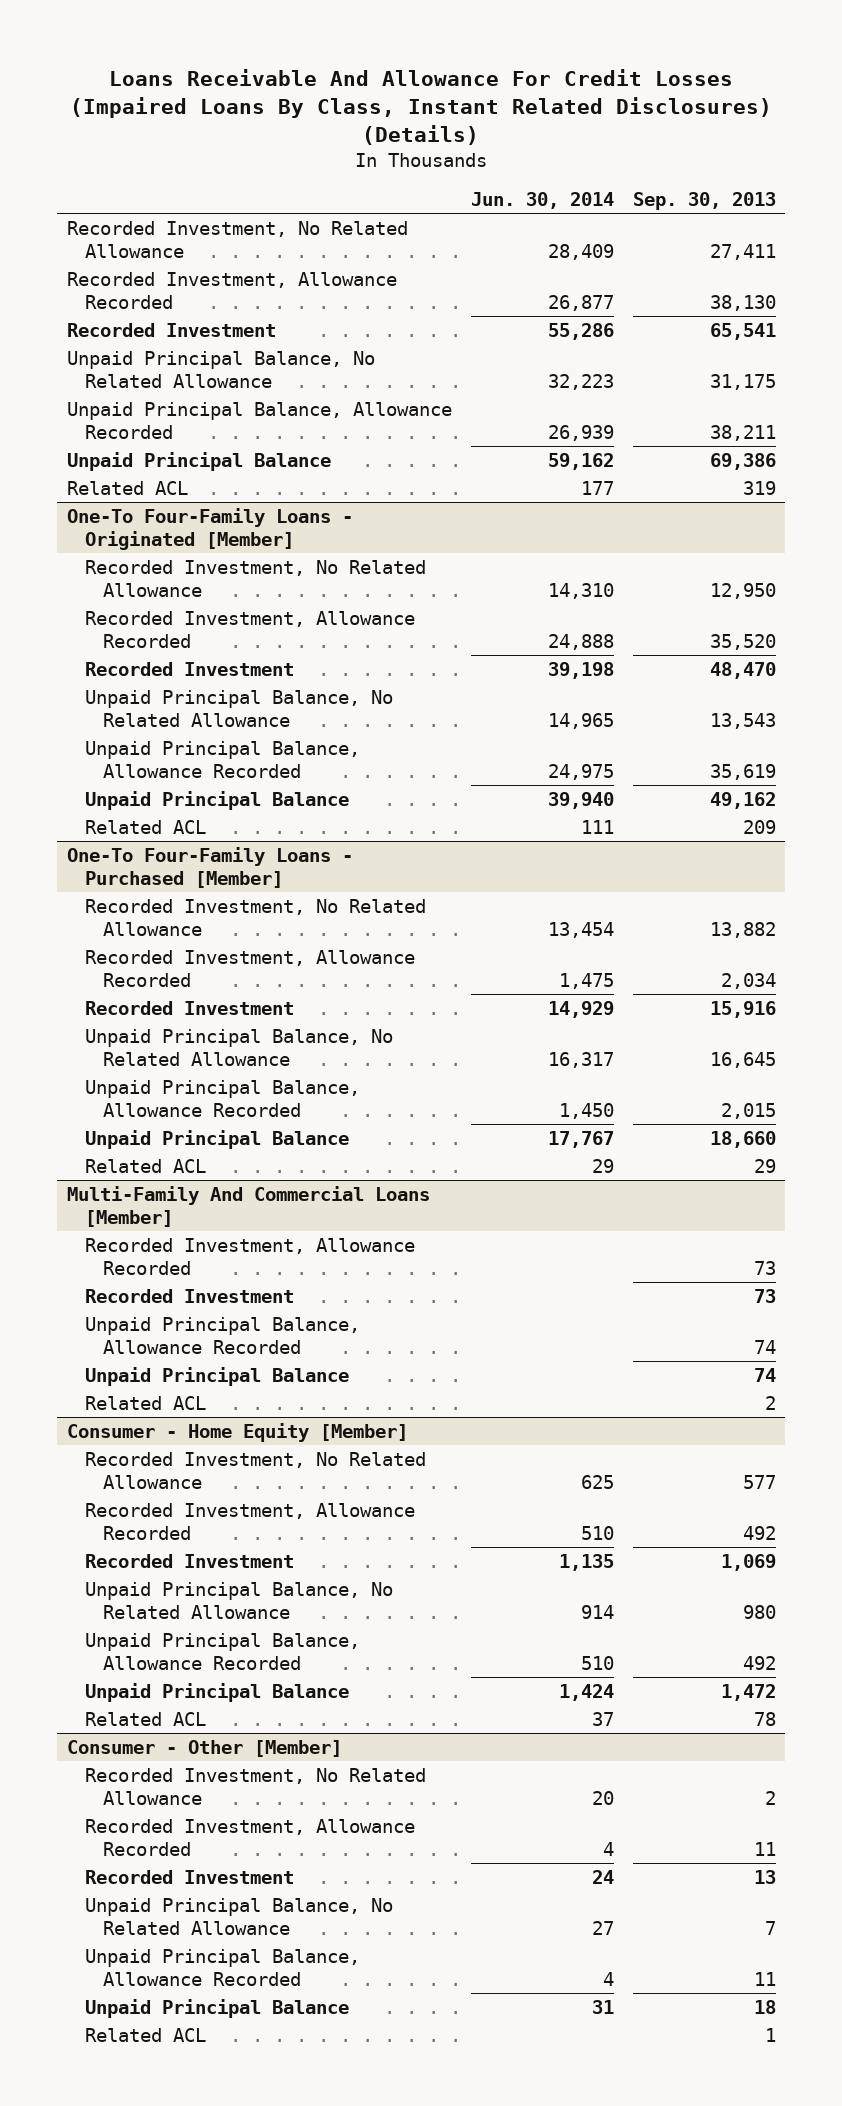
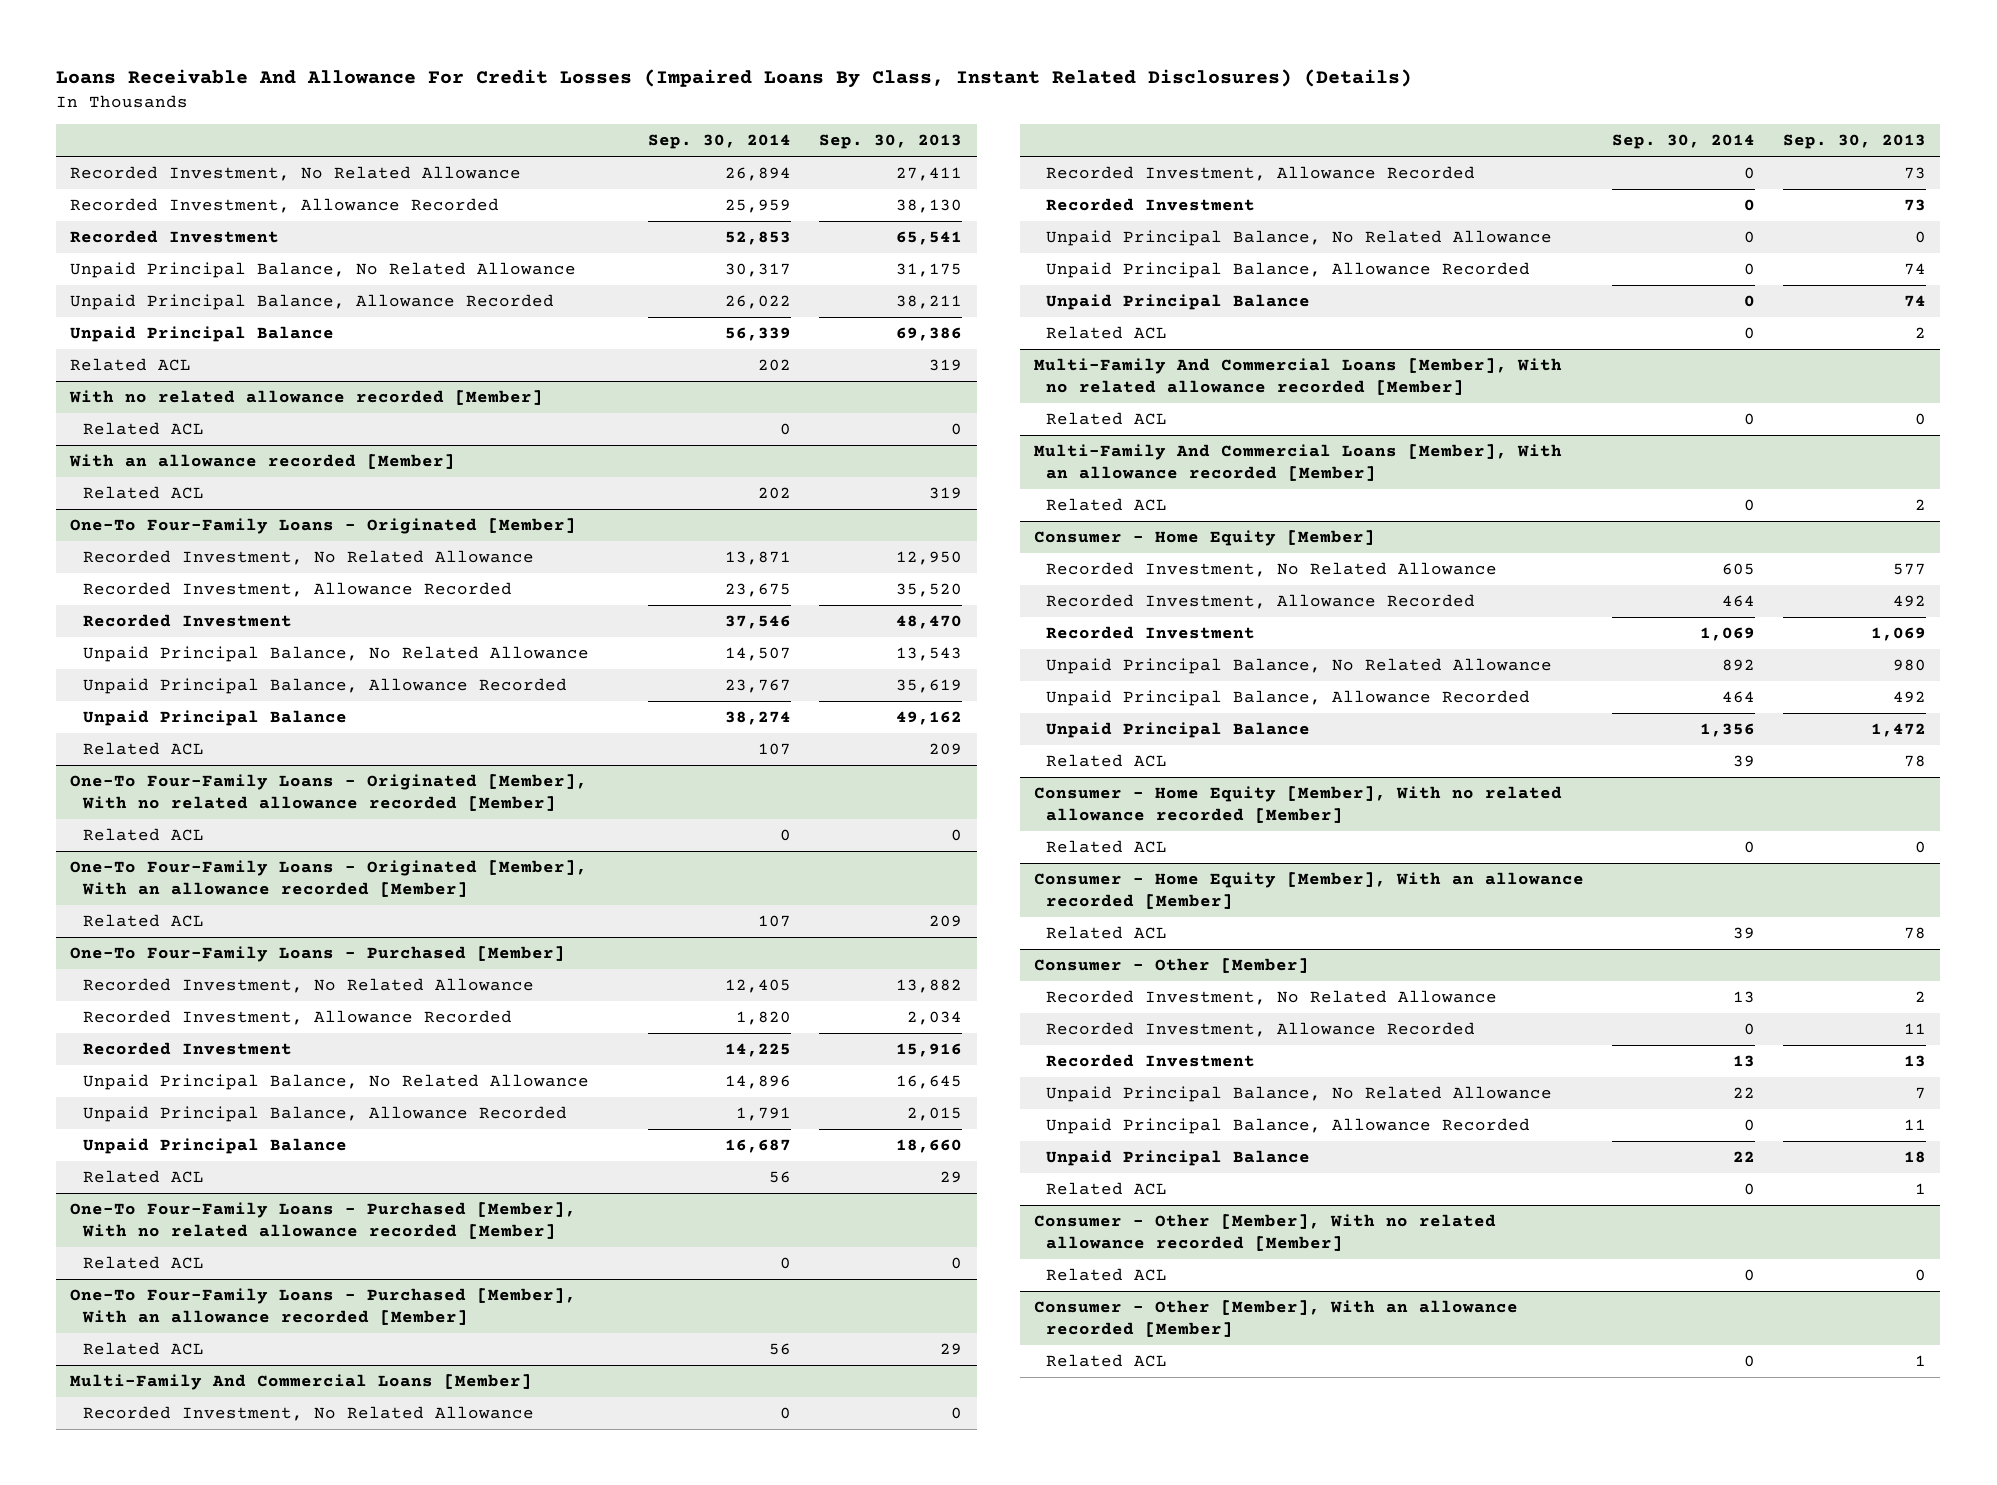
[470,192,614,210] Jun. 30, 2014 -> none
none -> [648,134,792,150] Sep. 30, 2014
none -> [69,390,544,406] With no related allowance recorded [Member]
none -> [82,422,204,436] Related ACL
none -> [69,454,456,470] With an allowance recorded [Member]
none -> [82,486,204,500] Related ACL
none -> [70,774,588,812] One-To Four-Family Loans - Originated [Member], With no related allowance recorded [Member]
none -> [82,828,204,842] Related ACL
none -> [70,860,588,898] One-To Four-Family Loans - Originated [Member], With an allowance recorded [Member]
none -> [82,914,204,928] Related ACL
none -> [70,1202,577,1240] One-To Four-Family Loans - Purchased [Member], With no related allowance recorded [Member]
none -> [82,1256,204,1270] Related ACL
none -> [70,1288,577,1326] One-To Four-Family Loans - Purchased [Member], With an allowance recorded [Member]
none -> [82,1342,204,1356] Related ACL
none -> [82,1406,534,1422] Recorded Investment, No Related Allowance
none -> [1046,230,1553,247] Unpaid Principal Balance, No Related Allowance
none -> [1034,358,1563,396] Multi-Family And Commercial Loans [Member], With no related allowance recorded [Member]
none -> [1046,412,1168,426] Related ACL
none -> [1034,444,1563,482] Multi-Family And Commercial Loans [Member], With an allowance recorded [Member]
none -> [1046,498,1168,512] Related ACL
none -> [1034,786,1563,824] Consumer - Home Equity [Member], With no related allowance recorded [Member]
none -> [1046,840,1168,854] Related ACL
none -> [1034,872,1585,910] Consumer - Home Equity [Member], With an allowance recorded [Member]
none -> [1046,926,1168,940] Related ACL
none -> [1034,1214,1497,1252] Consumer - Other [Member], With no related allowance recorded [Member]
none -> [1046,1268,1168,1282] Related ACL
none -> [1034,1300,1519,1338] Consumer - Other [Member], With an allowance recorded [Member]
none -> [1046,1354,1168,1368] Related ACL

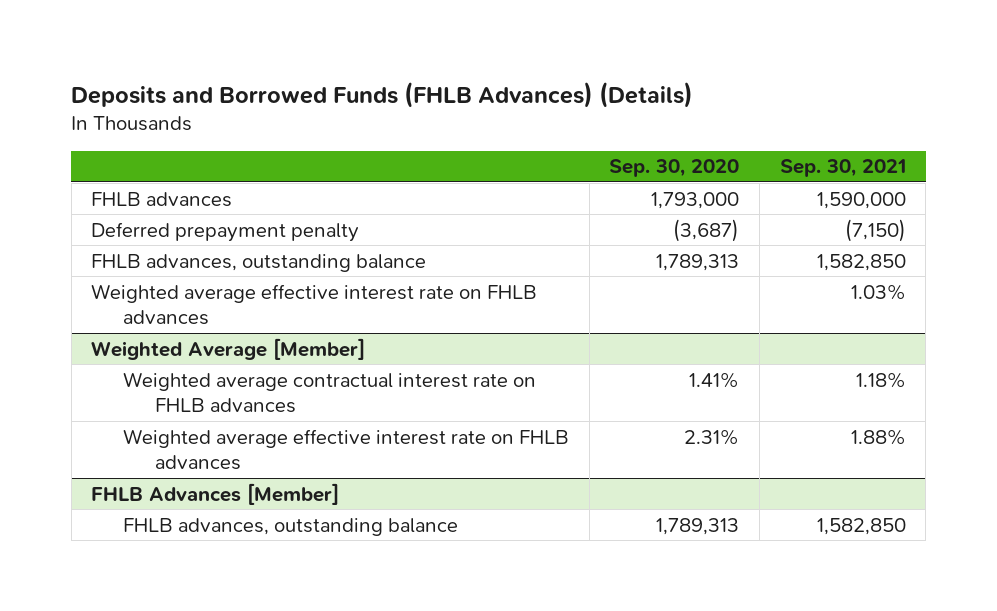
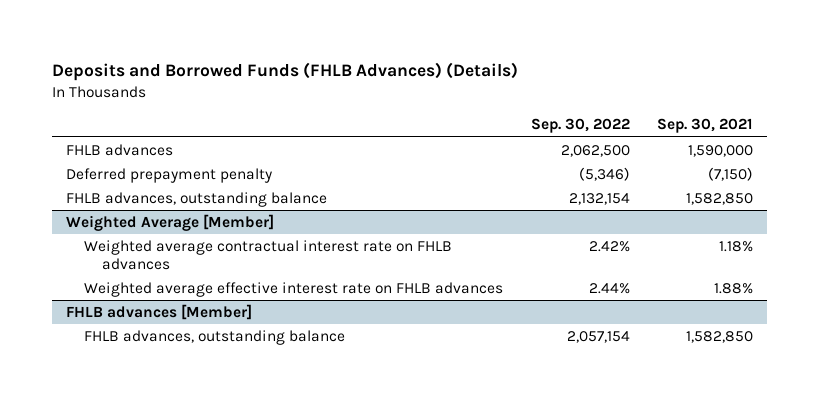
[609,159,740,178] Sep. 30, 2020 -> none
none -> [530,118,630,134] Sep. 30, 2022
[91,283,538,325] Weighted average effective interest rate on FHLB advances -> none
[91,482,340,505] FHLB Advances [Member] -> [65,303,252,320] FHLB advances [Member]

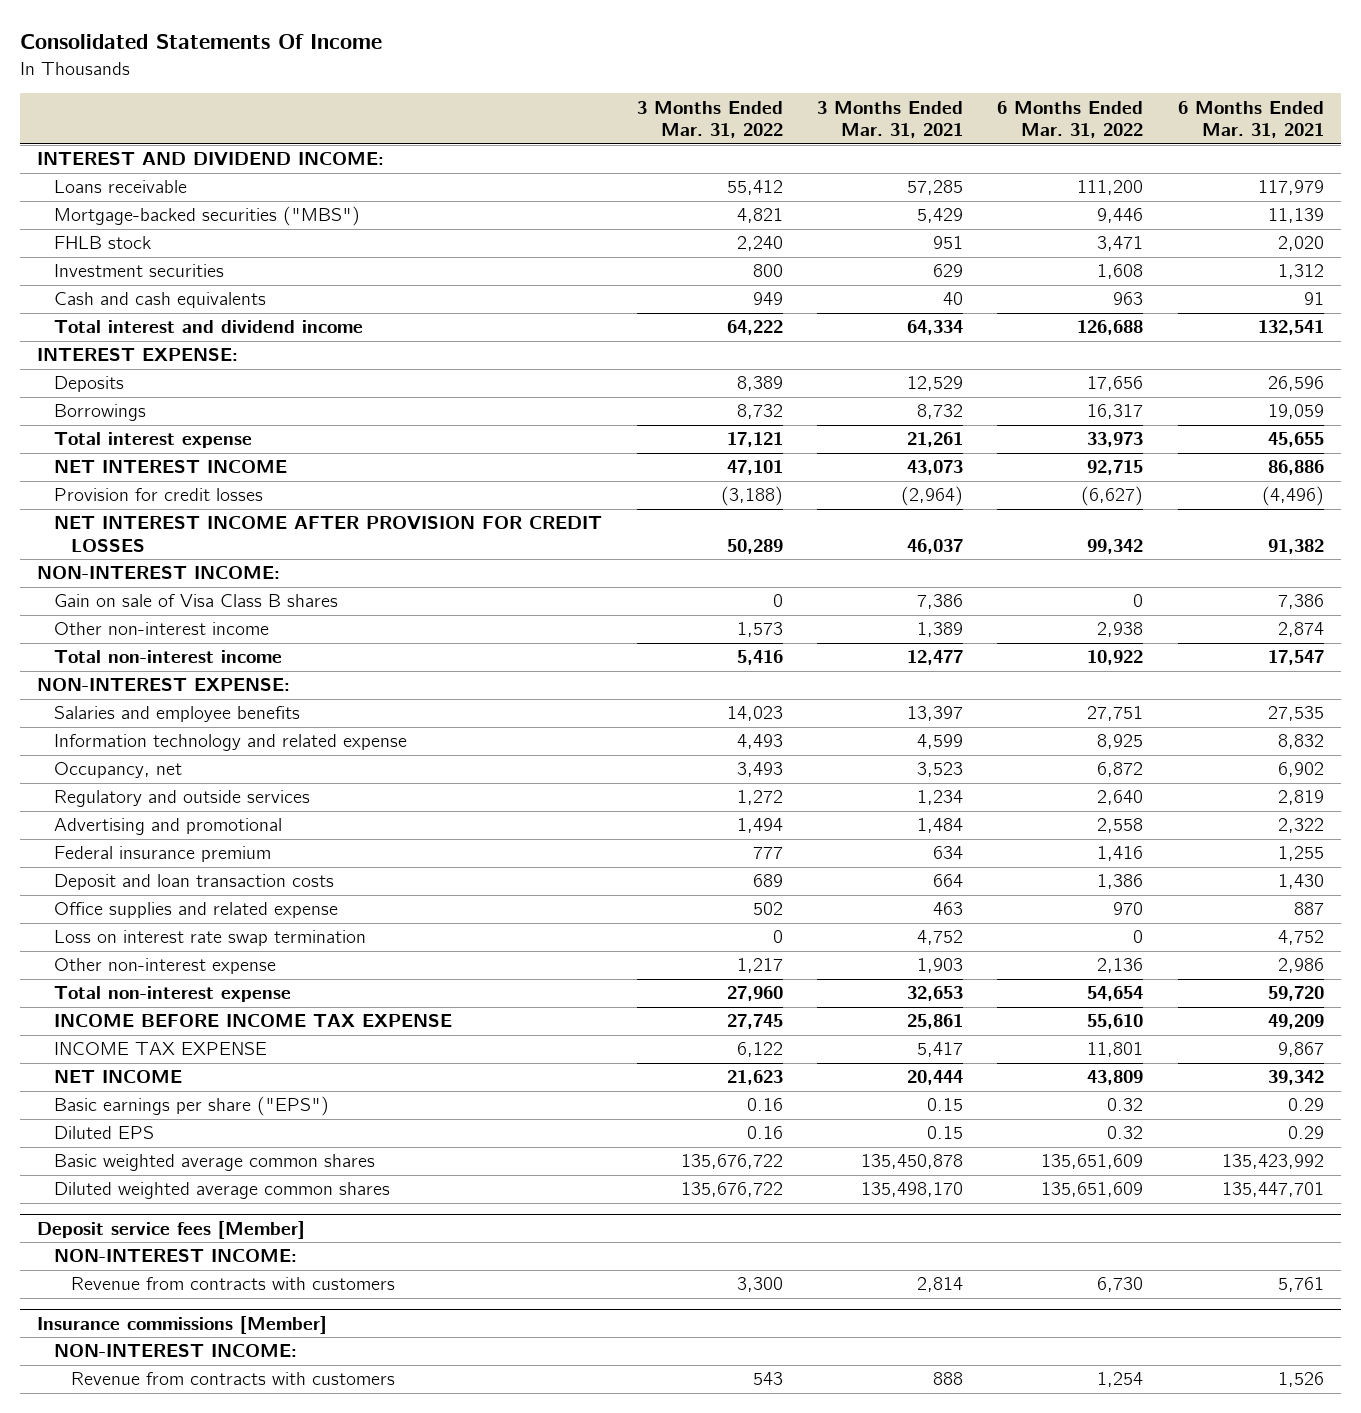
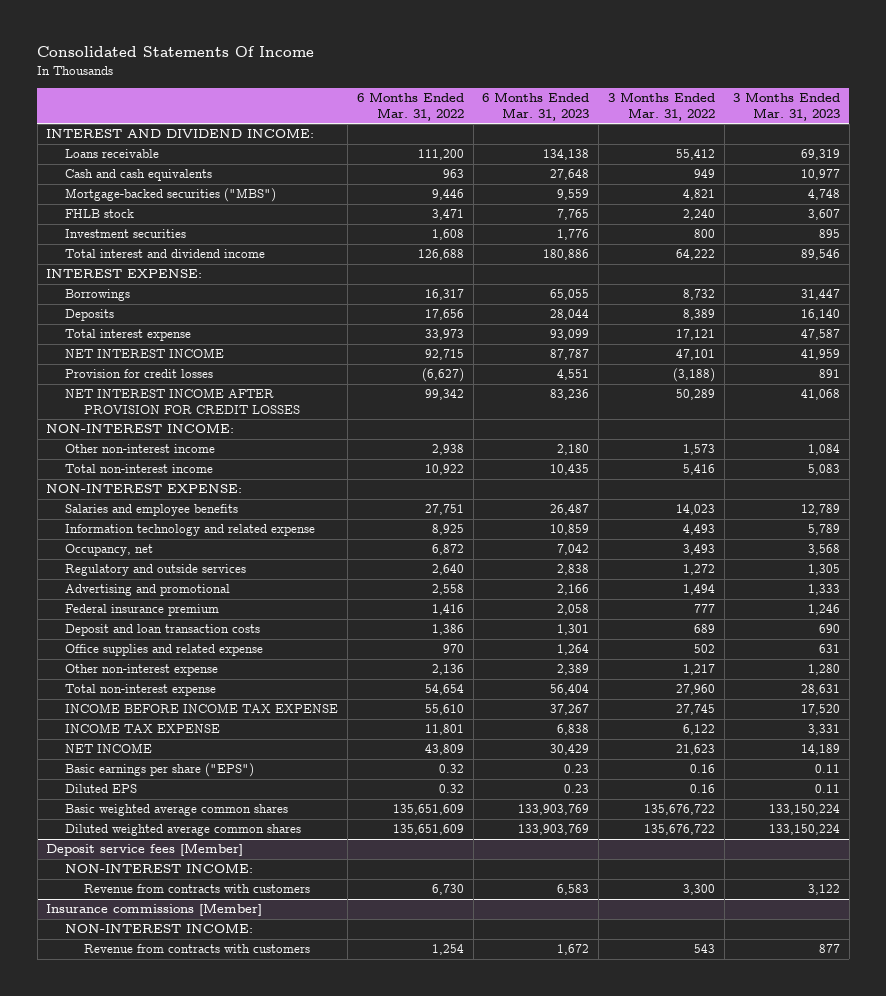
[816,100,963,139] 3 Months Ended Mar. 31, 2021 -> none
[1177,100,1324,139] 6 Months Ended Mar. 31, 2021 -> none
none -> [482,92,590,121] 6 Months Ended Mar. 31, 2023
none -> [733,92,841,121] 3 Months Ended Mar. 31, 2023
[54,292,267,309] Cash and cash equivalents -> [65,169,213,182] Cash and cash equivalents
[54,376,125,393] Deposits -> [65,309,115,322] Deposits
[54,594,339,608] Gain on sale of Visa Class B shares -> none
[54,930,367,947] Loss on interest rate swap termination -> none

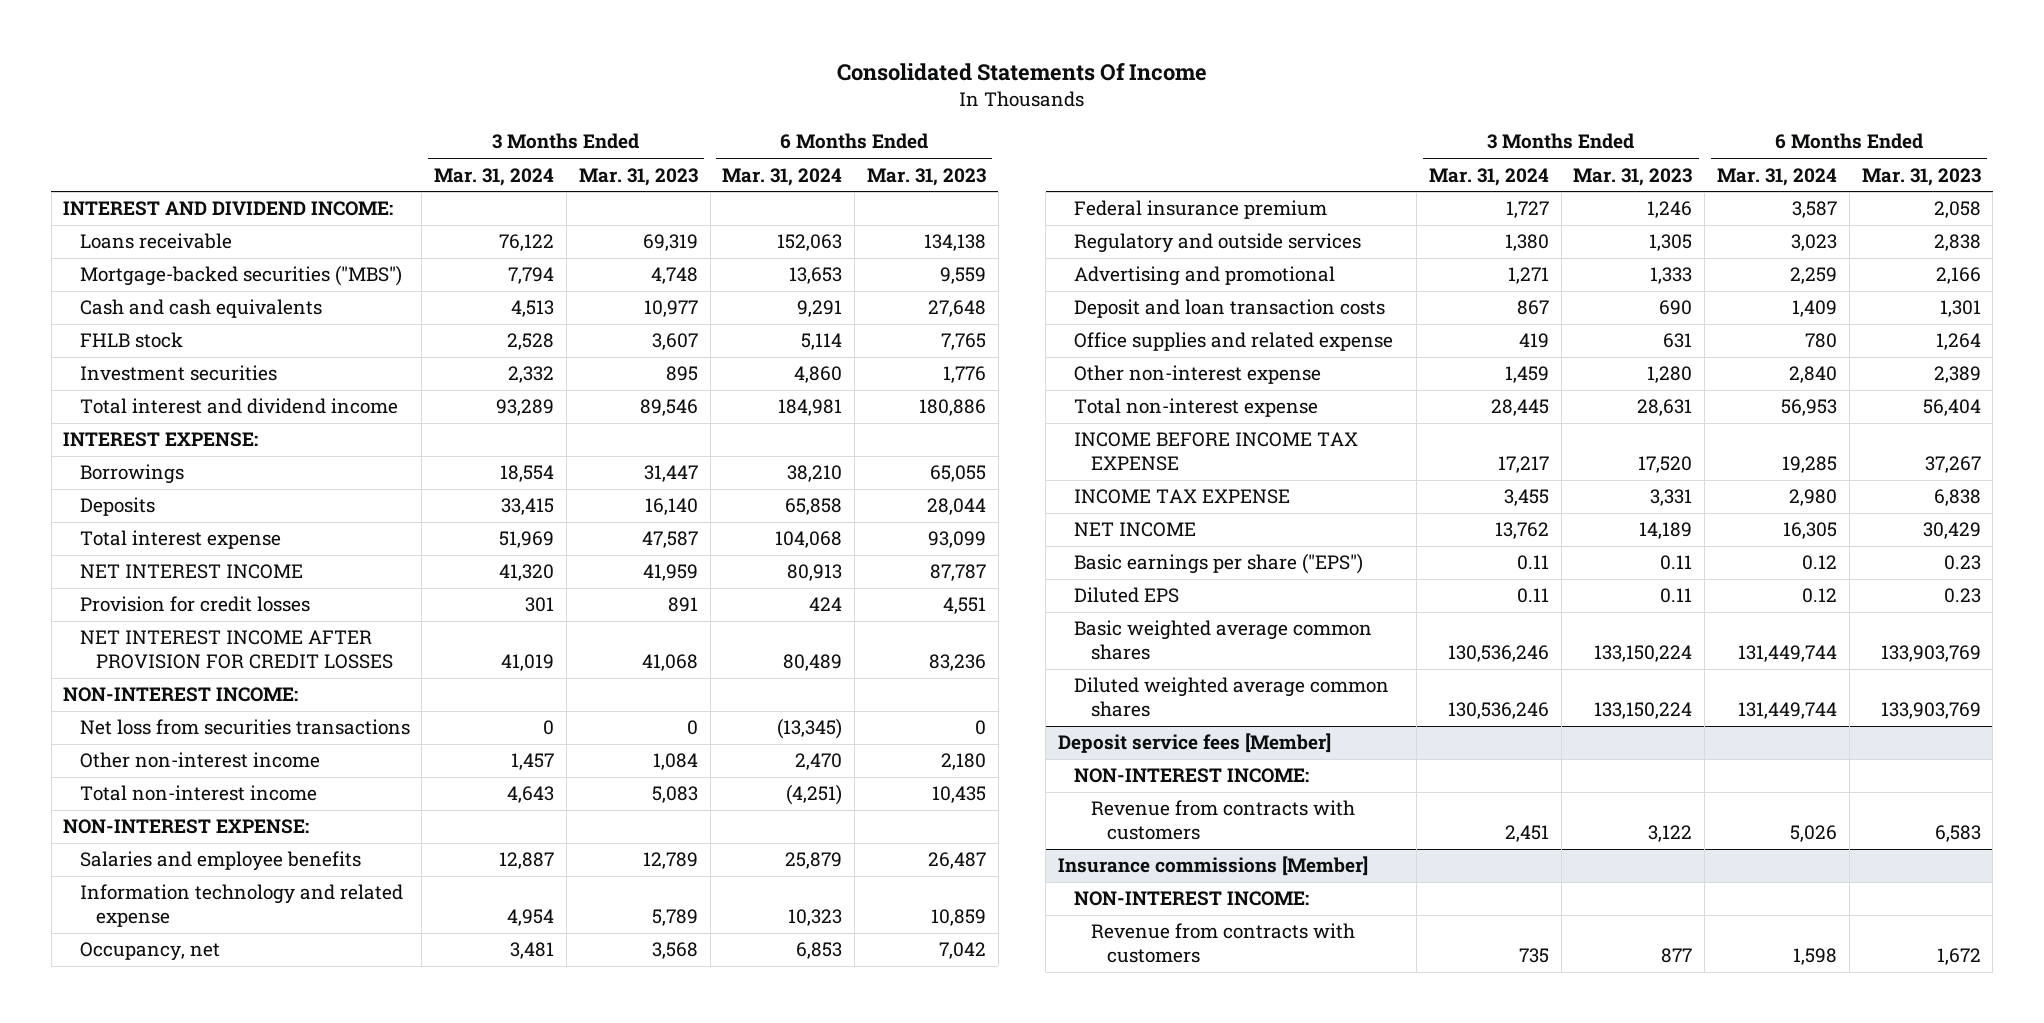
[356,92,464,121] 6 Months Ended Mar. 31, 2022 -> none
[607,92,715,121] 3 Months Ended Mar. 31, 2022 -> none
none -> [434,167,555,186] Mar. 31, 2024
none -> [722,167,843,186] Mar. 31, 2024
[65,169,213,182] Cash and cash equivalents -> [79,299,322,319] Cash and cash equivalents
none -> [79,719,410,736] Net loss from securities transactions
[65,604,220,617] Federal insurance premium -> [1074,200,1328,220] Federal insurance premium

